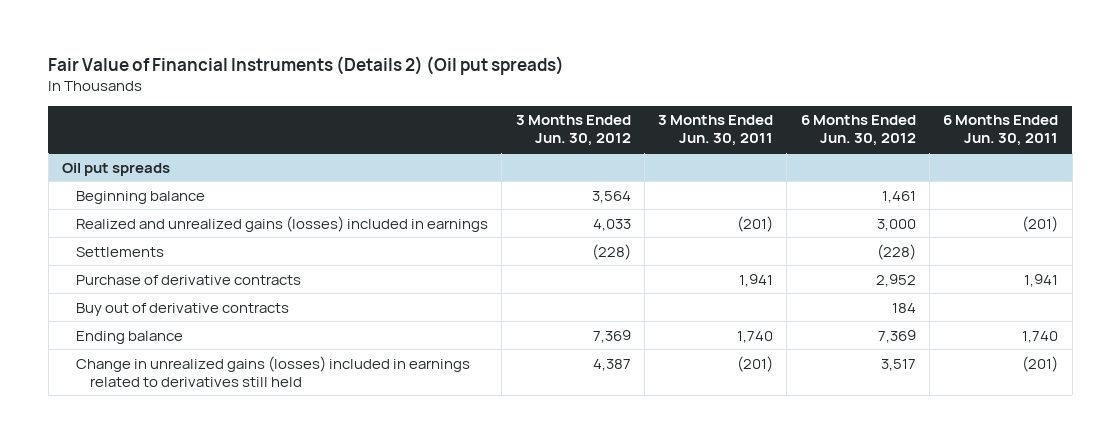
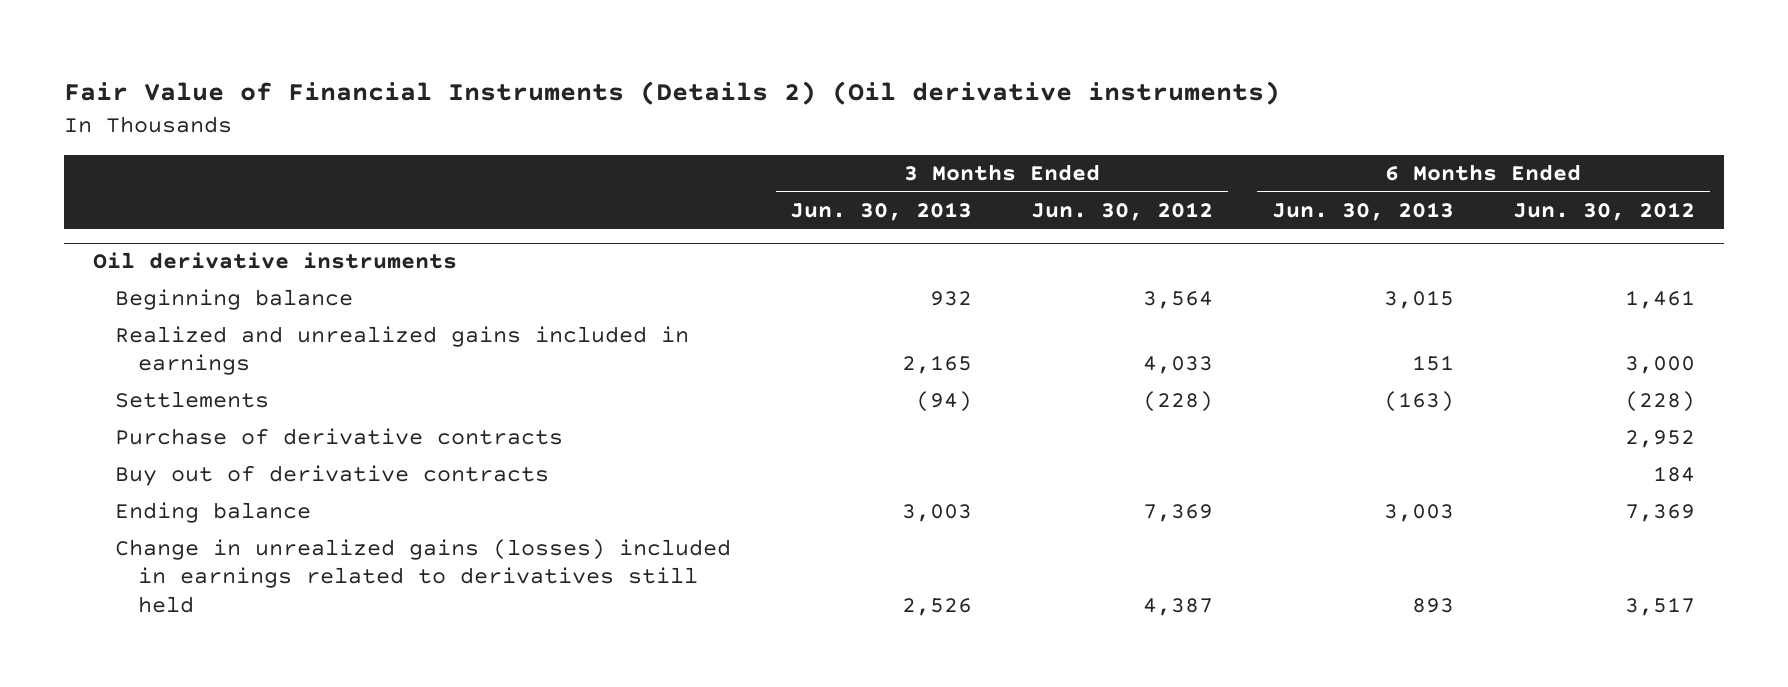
[48,55,565,75] Fair Value of Financial Instruments (Details 2) (Oil put spreads) -> [63,81,1280,106] Fair Value of Financial Instruments (Details 2) (Oil derivative instruments)
[658,115,774,147] 3 Months Ended Jun. 30, 2011 -> none
[943,115,1059,147] 6 Months Ended Jun. 30, 2011 -> none
none -> [790,202,973,222] Jun. 30, 2013
none -> [1272,202,1455,222] Jun. 30, 2013
[61,162,170,176] Oil put spreads -> none
none -> [93,252,458,270] Oil derivative instruments
[76,215,489,232] Realized and unrealized gains (losses) included in earnings -> [115,326,690,376] Realized and unrealized gains included in earnings

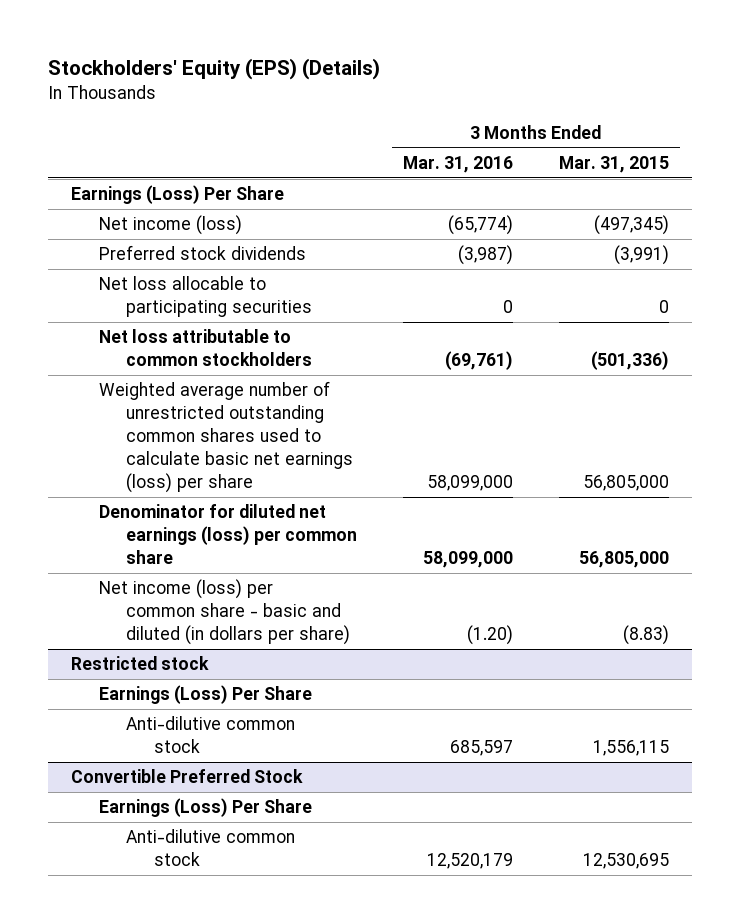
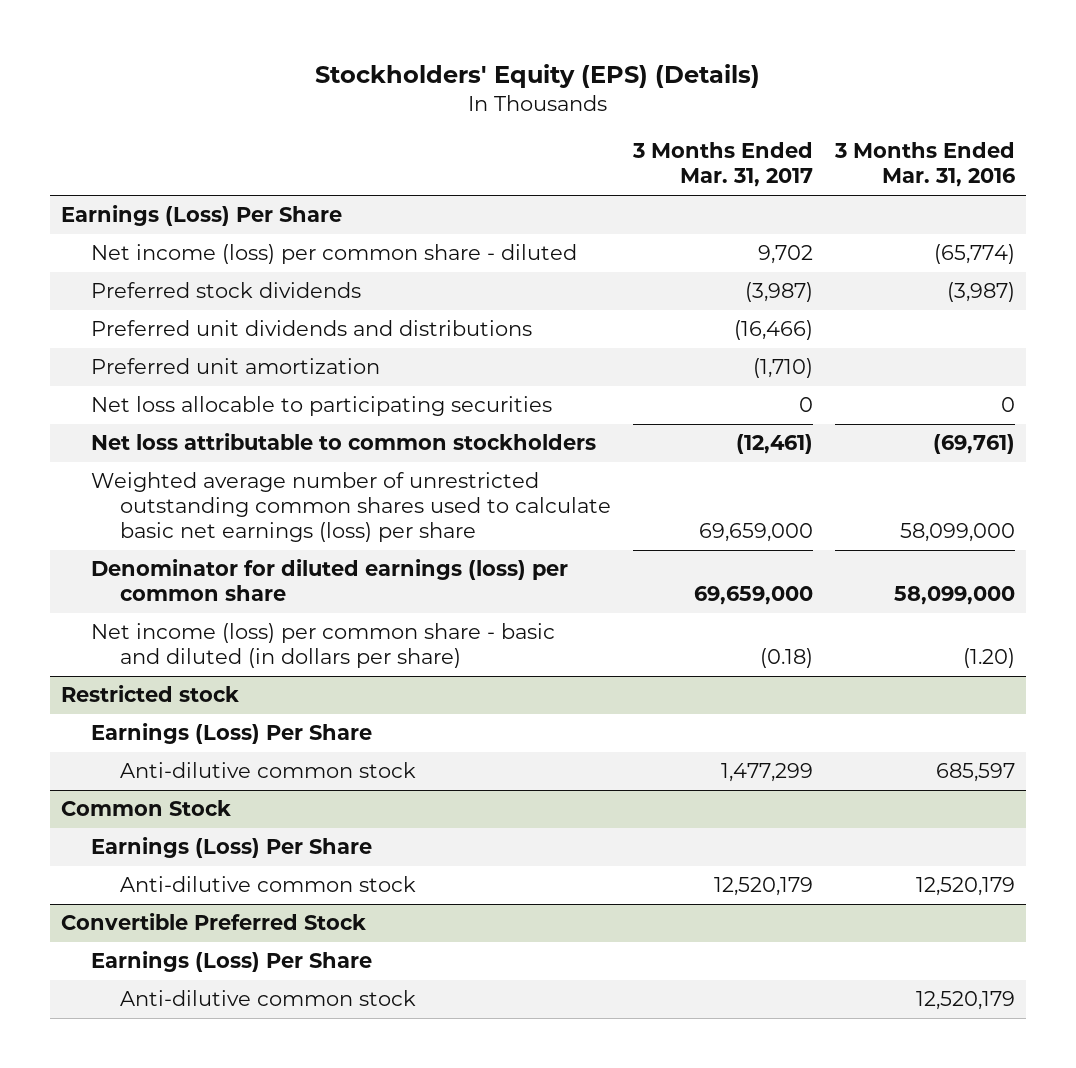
[558,155,669,173] Mar. 31, 2015 -> none
none -> [632,142,814,188] 3 Months Ended Mar. 31, 2017
[98,215,242,236] Net income (loss) -> [90,244,577,265] Net income (loss) per common share - diluted
none -> [90,320,532,337] Preferred unit dividends and distributions
none -> [90,358,380,375] Preferred unit amortization
[98,504,358,565] Denominator for diluted net earnings (loss) per common share -> [90,559,568,602] Denominator for diluted earnings (loss) per common share
none -> [61,800,232,817] Common Stock
none -> [90,837,372,859] Earnings (Loss) Per Share
none -> [119,876,416,893] Anti-dilutive common stock

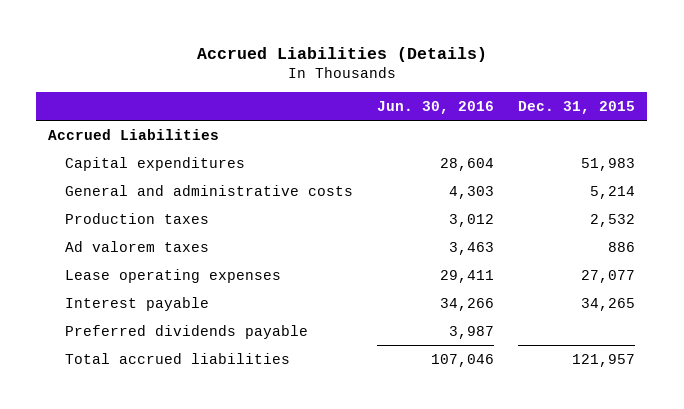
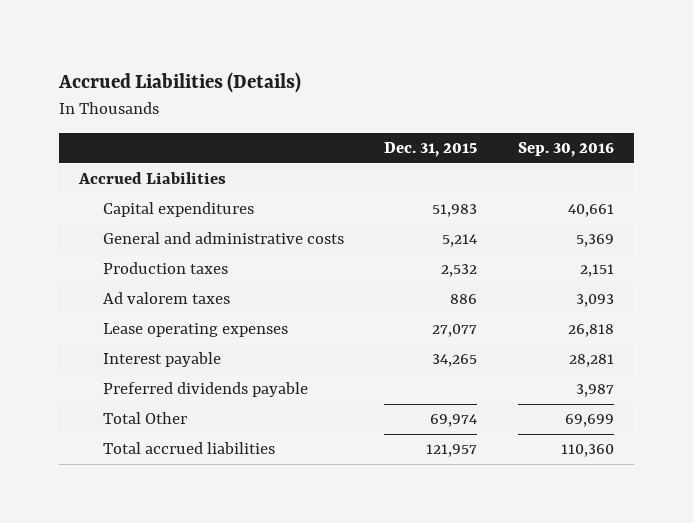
[377,100,495,114] Jun. 30, 2016 -> none
none -> [517,142,614,158] Sep. 30, 2016
none -> [103,412,188,425] Total Other

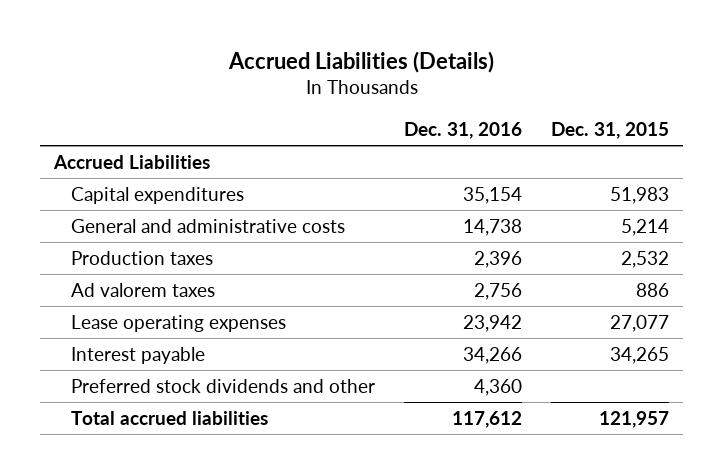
[517,142,614,158] Sep. 30, 2016 -> none
none -> [403,121,522,139] Dec. 31, 2016
[103,412,188,425] Total Other -> none
[103,382,309,398] Preferred dividends payable -> [70,378,375,393] Preferred stock dividends and other

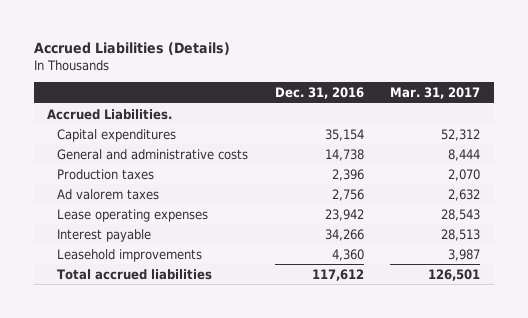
[550,121,669,139] Dec. 31, 2015 -> none
none -> [390,86,481,99] Mar. 31, 2017
[53,154,211,169] Accrued Liabilities -> [47,108,173,120] Accrued Liabilities.
[70,378,375,393] Preferred stock dividends and other -> [57,248,203,262] Leasehold improvements

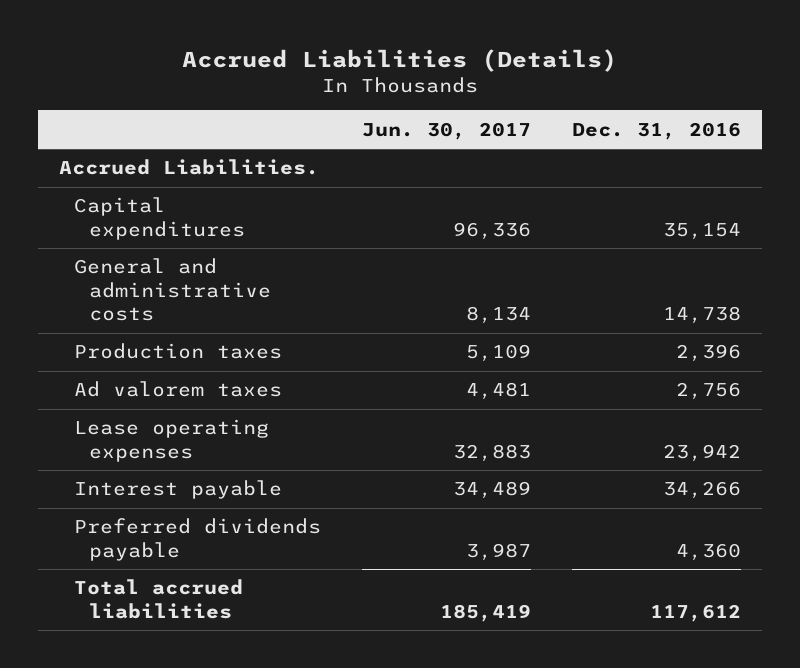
[390,86,481,99] Mar. 31, 2017 -> none
none -> [362,121,532,140] Jun. 30, 2017
[57,248,203,262] Leasehold improvements -> [73,518,321,561] Preferred dividends payable

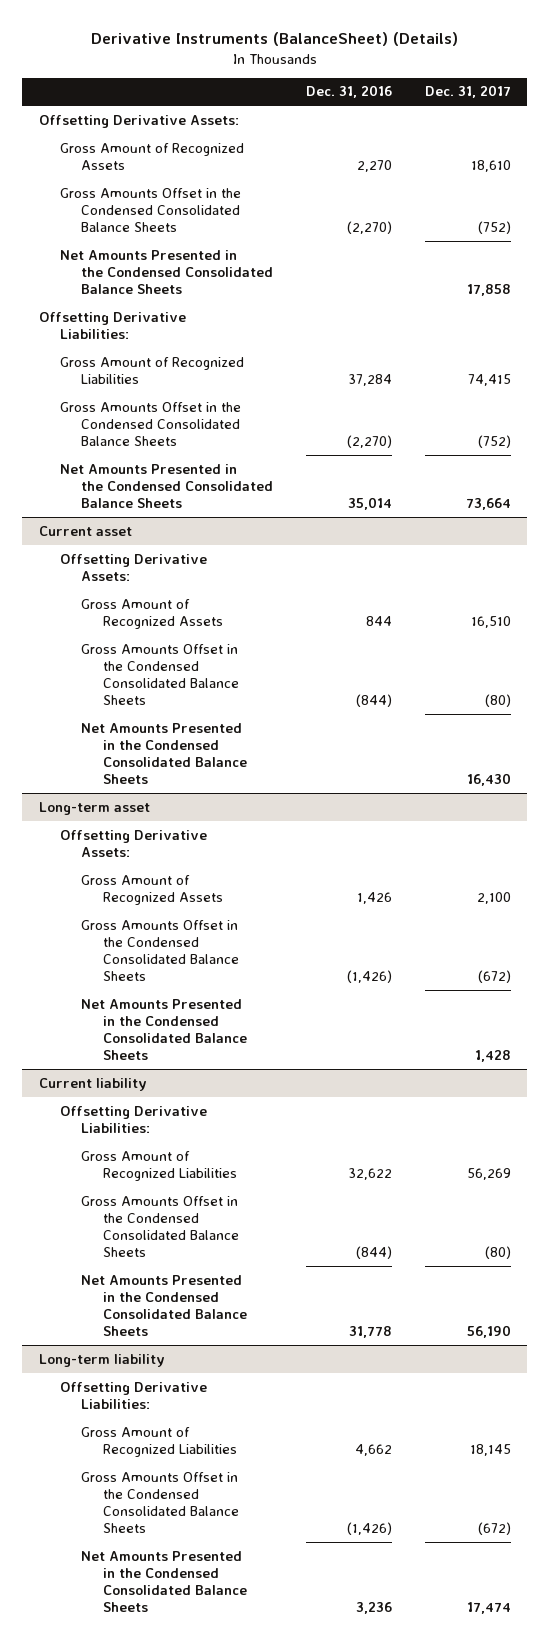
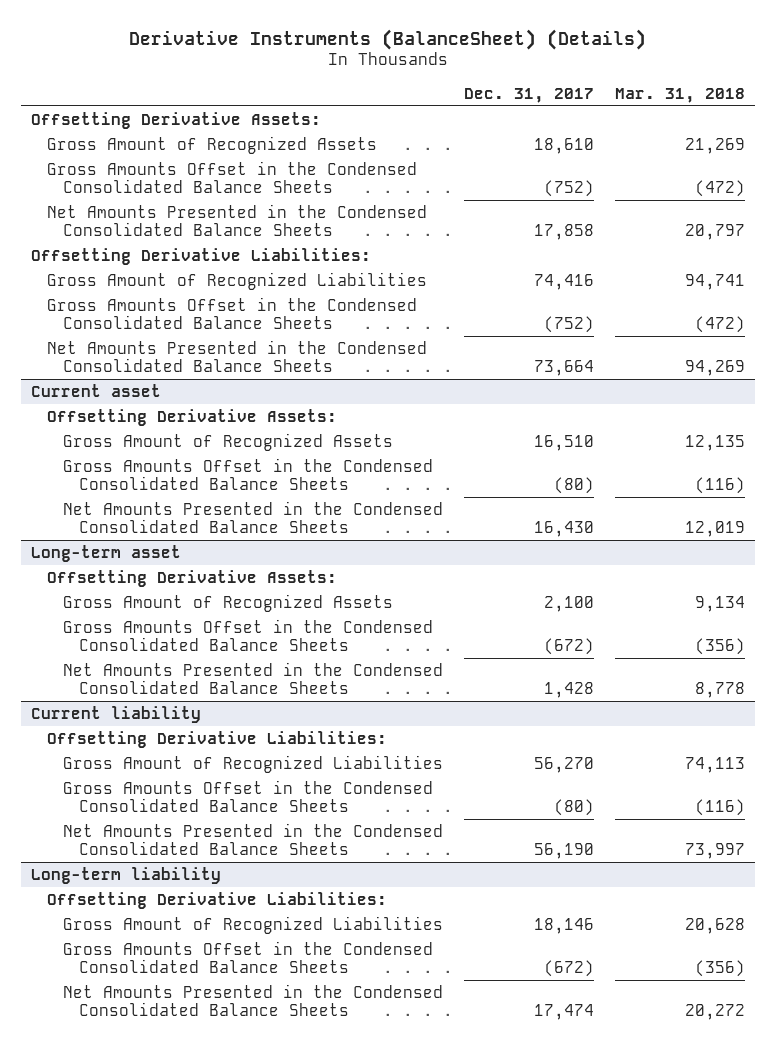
[306,85,393,99] Dec. 31, 2016 -> none
none -> [614,87,745,103] Mar. 31, 2018
[467,373,511,386] 74,415 -> [533,273,594,290] 74,416
[466,1167,511,1180] 56,269 -> [533,756,594,773] 56,270
[469,1443,511,1456] 18,145 -> [533,917,594,934] 18,146

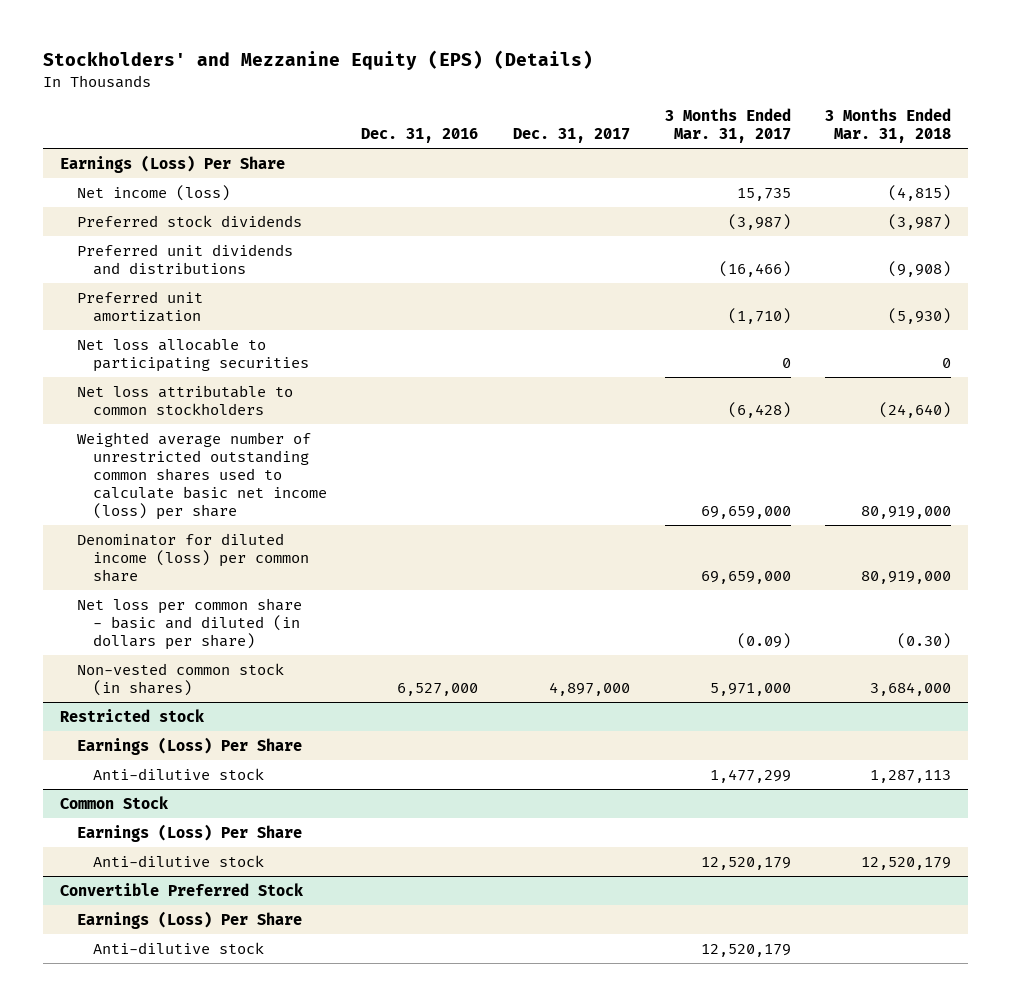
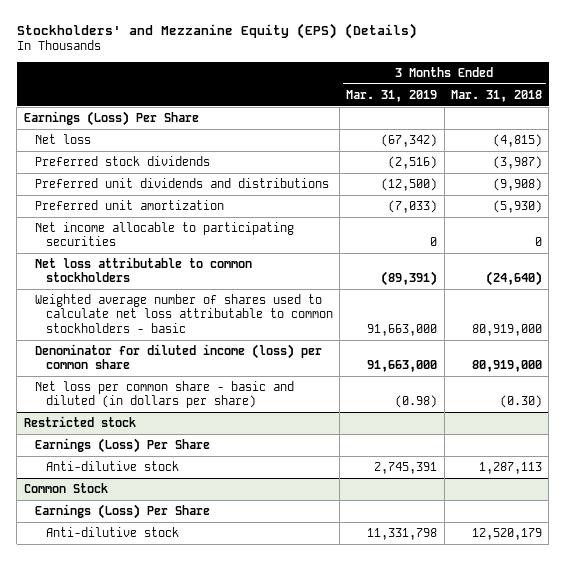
[361,128,479,144] Dec. 31, 2016 -> none
[513,128,631,144] Dec. 31, 2017 -> none
[664,108,791,144] 3 Months Ended Mar. 31, 2017 -> none
none -> [346,89,438,102] Mar. 31, 2019
[76,184,230,201] Net income (loss) -> [34,134,91,145] Net loss
[76,337,309,372] Net loss allocable to participating securities -> [34,222,294,247] Net income allocable to participating securities
[76,431,327,520] Weighted average number of unrestricted outstanding common shares used to calculate basic net income (loss) per share -> [34,294,333,333] Weighted average number of shares used to calculate net loss attributable to common stockholders - basic
[76,662,284,696] Non-vested common stock (in shares) -> none
[60,882,305,896] Convertible Preferred Stock -> none
[76,910,302,929] Earnings (Loss) Per Share -> none
[92,941,264,954] Anti-dilutive stock -> none

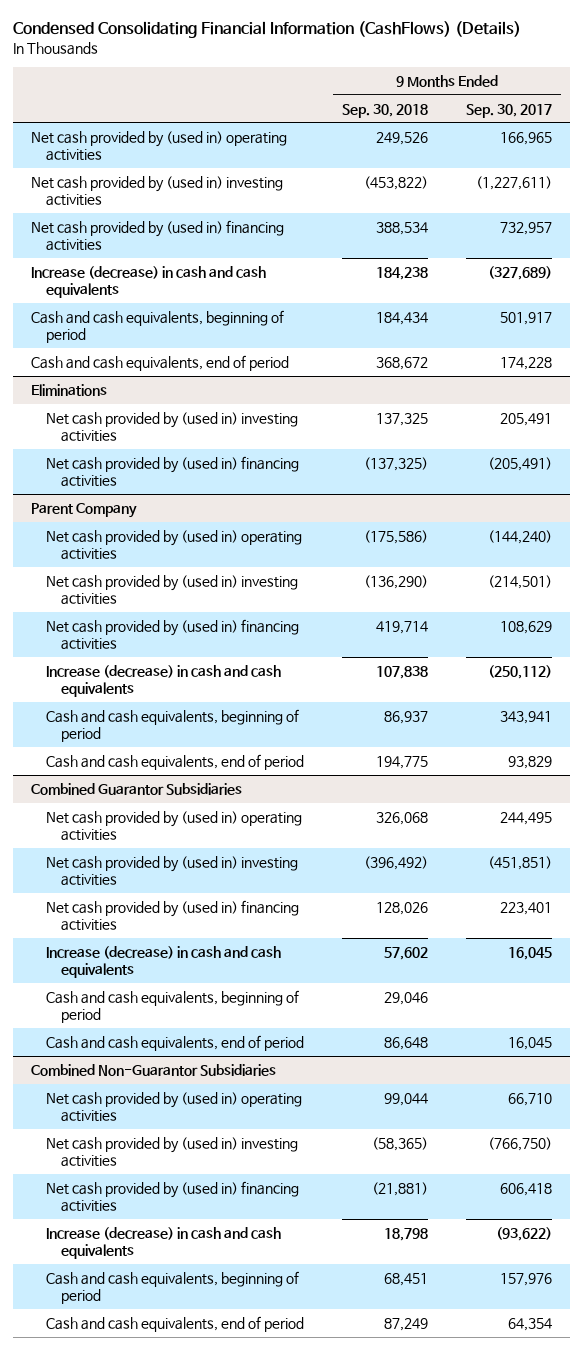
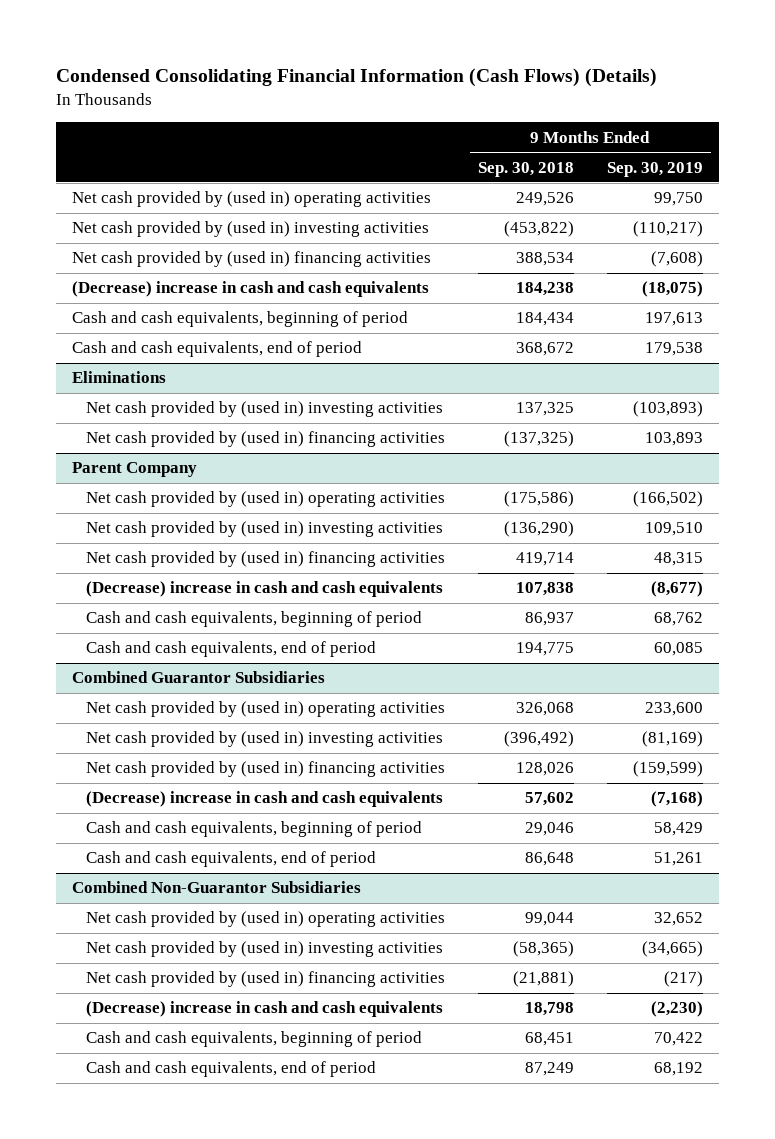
[12,21,521,39] Condensed Consolidating Financial Information (CashFlows) (Details) -> [55,68,657,88] Condensed Consolidating Financial Information (Cash Flows) (Details)
[465,103,552,118] Sep. 30, 2017 -> none
none -> [606,161,703,177] Sep. 30, 2019
[31,265,267,299] Increase (decrease) in cash and cash equivalents -> [71,281,429,298] (Decrease) increase in cash and cash equivalents
[46,664,282,698] Increase (decrease) in cash and cash equivalents -> [86,581,444,598] (Decrease) increase in cash and cash equivalents
[46,945,282,979] Increase (decrease) in cash and cash equivalents -> [86,791,444,808] (Decrease) increase in cash and cash equivalents
[46,1226,282,1260] Increase (decrease) in cash and cash equivalents -> [86,1001,444,1018] (Decrease) increase in cash and cash equivalents

